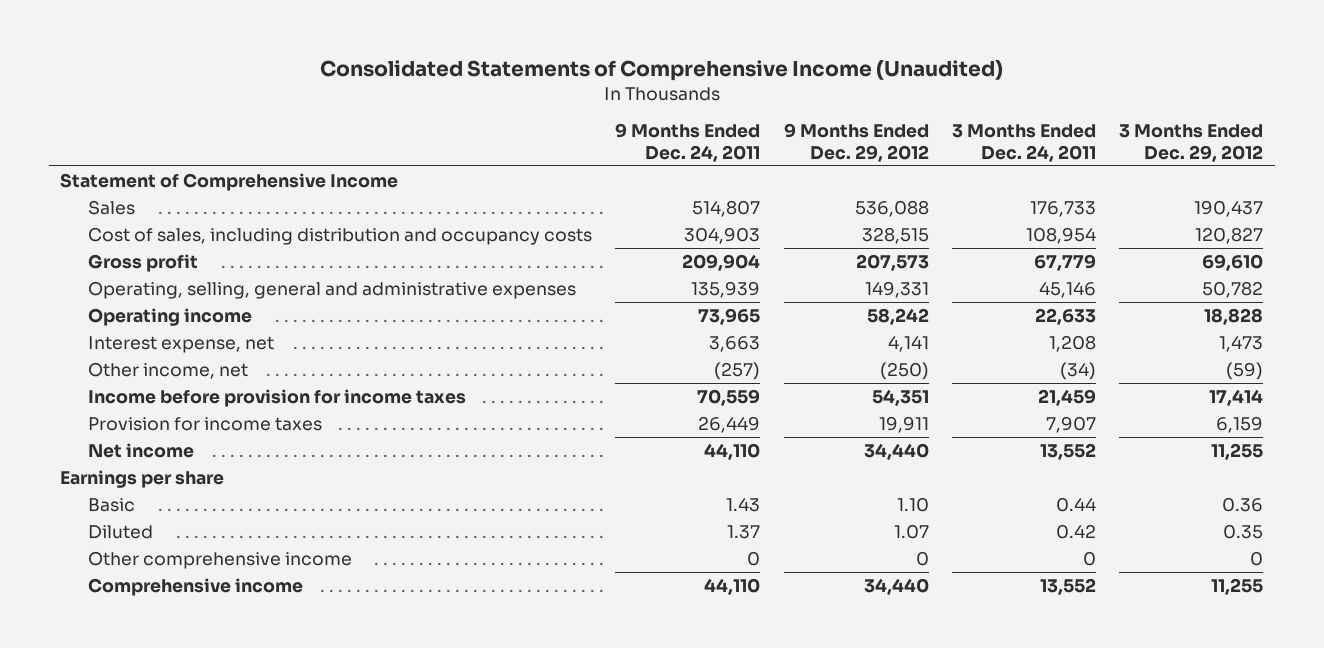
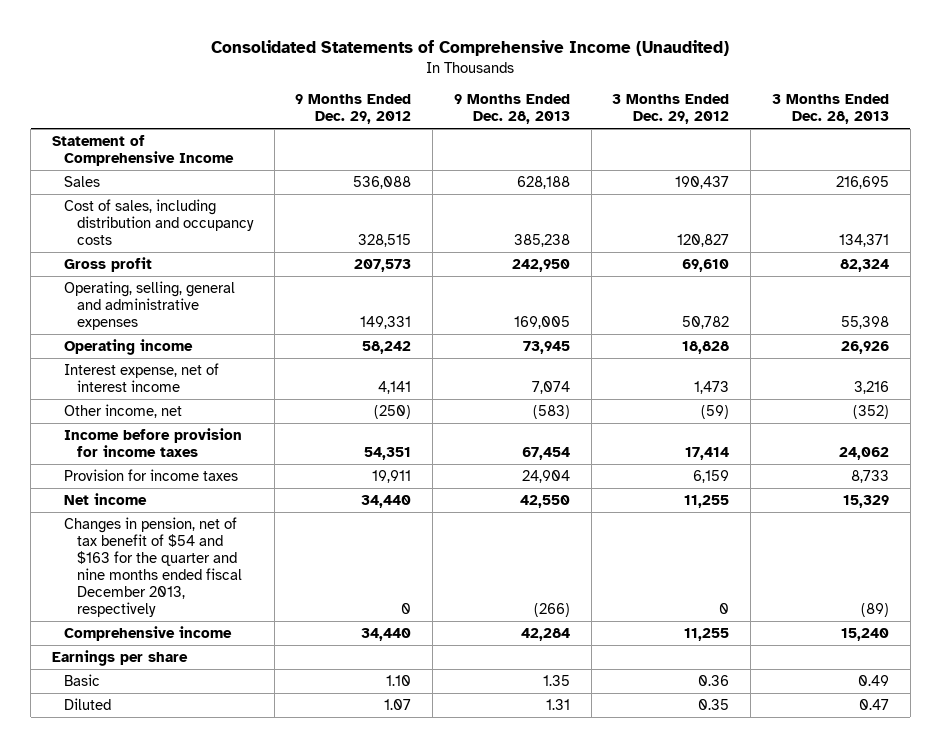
[615,123,761,163] 9 Months Ended Dec. 24, 2011 -> none
[951,124,1096,163] 3 Months Ended Dec. 24, 2011 -> none
none -> [453,94,570,125] 9 Months Ended Dec. 28, 2013
none -> [771,94,889,125] 3 Months Ended Dec. 28, 2013
[87,335,274,353] Interest expense, net -> [64,363,220,393] Interest expense, net of interest income
none -> [64,517,242,618] Changes in pension, net of tax benefit of $54 and $163 for the quarter and nine months ended fiscal December 2013, respectively
[87,577,303,596] Comprehensive income -> [64,626,233,642] Comprehensive income
[87,550,352,569] Other comprehensive income -> none

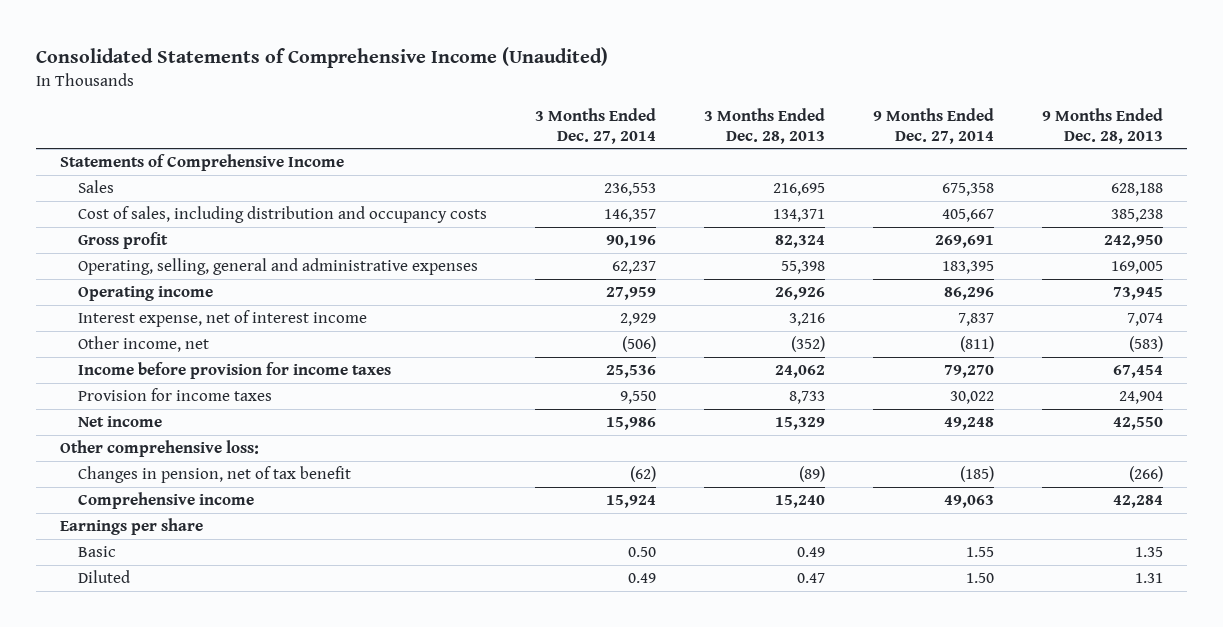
[295,94,412,125] 9 Months Ended Dec. 29, 2012 -> none
[612,94,730,125] 3 Months Ended Dec. 29, 2012 -> none
none -> [535,107,657,144] 3 Months Ended Dec. 27, 2014
none -> [872,107,994,144] 9 Months Ended Dec. 27, 2014
[52,135,235,167] Statement of Comprehensive Income -> [60,154,345,172] Statements of Comprehensive Income
none -> [60,440,260,458] Other comprehensive loss:
[64,517,242,618] Changes in pension, net of tax benefit of $54 and $163 for the quarter and nine months ended fiscal December 2013, respectively -> [78,466,352,484] Changes in pension, net of tax benefit

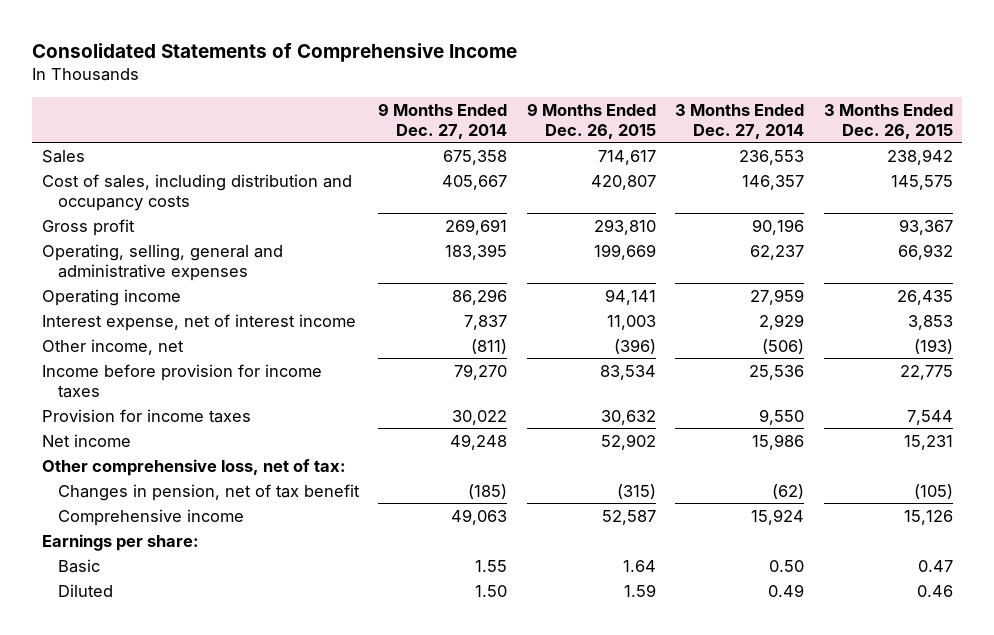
[36,46,609,68] Consolidated Statements of Comprehensive Income (Unaudited) -> [31,42,517,62] Consolidated Statements of Comprehensive Income
[704,107,826,144] 3 Months Ended Dec. 28, 2013 -> none
[1041,107,1163,144] 9 Months Ended Dec. 28, 2013 -> none
none -> [526,102,656,139] 9 Months Ended Dec. 26, 2015
none -> [823,103,953,139] 3 Months Ended Dec. 26, 2015
[60,154,345,172] Statements of Comprehensive Income -> none
[60,440,260,458] Other comprehensive loss: -> [41,458,346,476] Other comprehensive loss, net of tax:
[60,518,204,536] Earnings per share -> [41,533,199,551] Earnings per share:

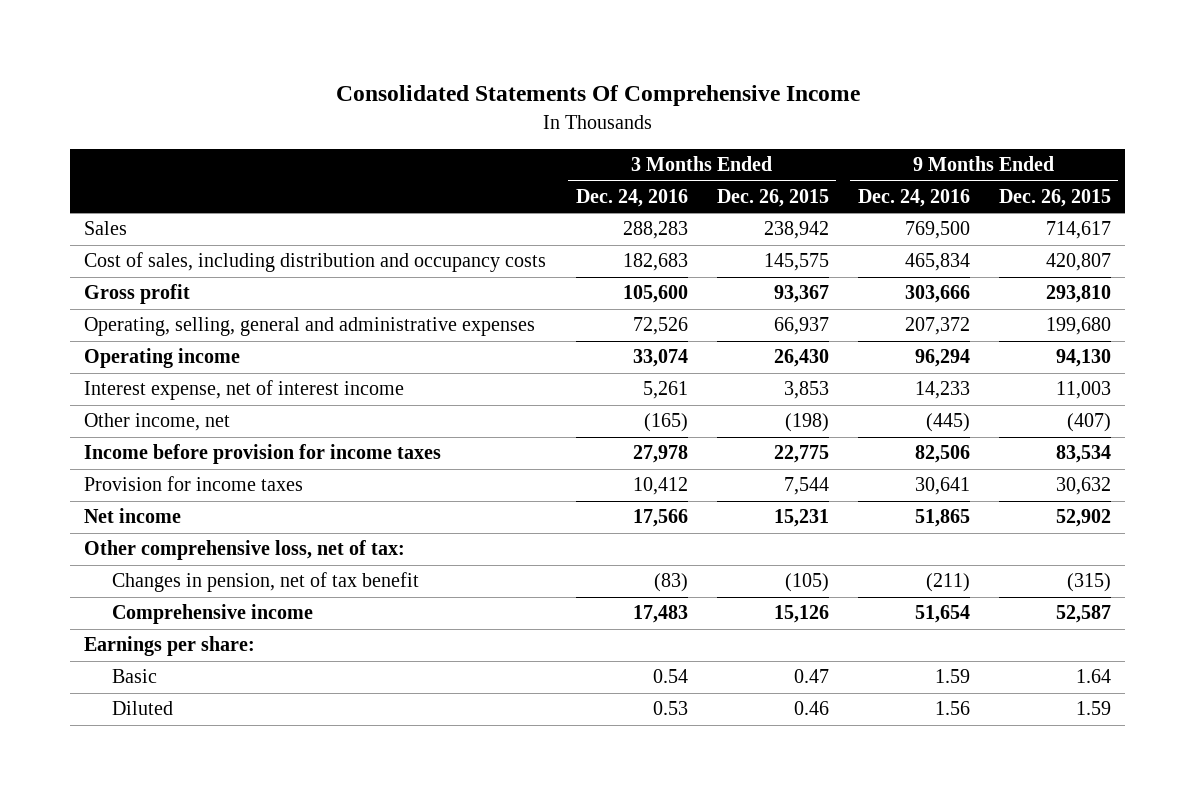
[31,42,517,62] Consolidated Statements of Comprehensive Income -> [335,85,860,107] Consolidated Statements Of Comprehensive Income
[378,102,508,139] 9 Months Ended Dec. 27, 2014 -> none
[675,103,805,139] 3 Months Ended Dec. 27, 2014 -> none
none -> [575,188,688,207] Dec. 24, 2016
none -> [857,188,970,207] Dec. 24, 2016
[593,243,656,260] 199,669 -> [1045,317,1111,336] 199,680
[897,243,953,260] 66,932 -> [773,317,829,336] 66,937
[604,288,656,305] 94,141 -> [1055,349,1111,368] 94,130
[896,289,953,305] 26,435 -> [773,349,829,368] 26,430
[613,338,656,354] (396) -> [1066,413,1111,433] (407)
[913,338,953,354] (193) -> [784,413,829,433] (198)

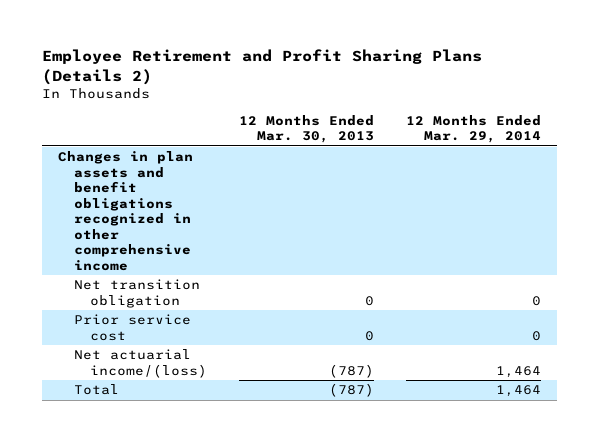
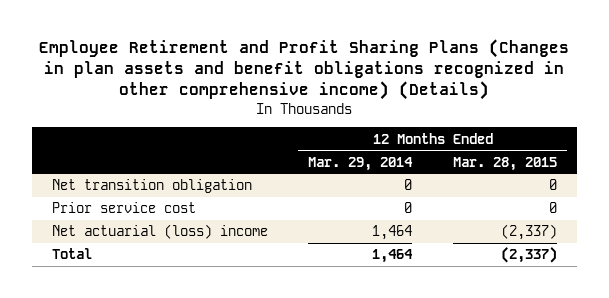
[41,49,482,85] Employee Retirement and Profit Sharing Plans (Details 2) -> [39,38,570,101] Employee Retirement and Profit Sharing Plans (Changes in plan assets and benefit obligations recognized in other comprehensive income) (Details)
[238,114,374,144] 12 Months Ended Mar. 30, 2013 -> none
none -> [452,156,557,171] Mar. 28, 2015
[57,151,193,271] Changes in plan assets and benefit obligations recognized in other comprehensive income -> none
[73,349,207,378] Net actuarial income/(loss) -> [51,224,268,240] Net actuarial (loss) income

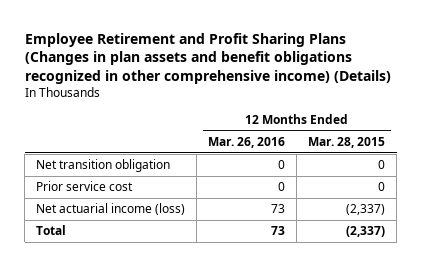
[308,156,414,171] Mar. 29, 2014 -> none
none -> [208,137,286,149] Mar. 26, 2016
[51,224,268,240] Net actuarial (loss) income -> [36,203,186,216] Net actuarial income (loss)

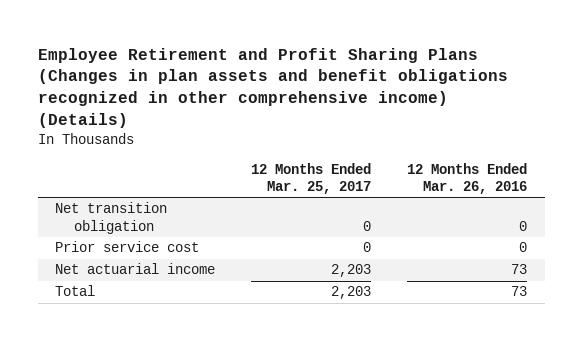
[308,137,386,149] Mar. 28, 2015 -> none
none -> [251,162,372,195] 12 Months Ended Mar. 25, 2017
[36,203,186,216] Net actuarial income (loss) -> [55,263,216,275] Net actuarial income

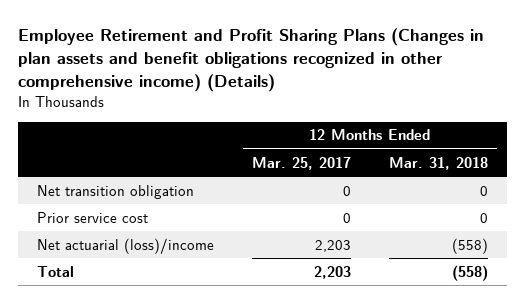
[406,162,527,195] 12 Months Ended Mar. 26, 2016 -> none
none -> [388,156,488,170] Mar. 31, 2018
[55,263,216,275] Net actuarial income -> [37,237,215,254] Net actuarial (loss)/income

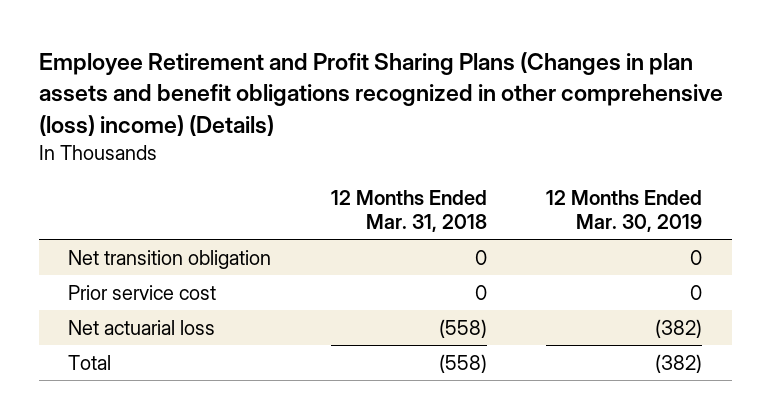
[18,28,485,92] Employee Retirement and Profit Sharing Plans (Changes in plan assets and benefit obligations recognized in other comprehensive income) (Details) -> [38,52,723,136] Employee Retirement and Profit Sharing Plans (Changes in plan assets and benefit obligations recognized in other comprehensive (loss) income) (Details)
[252,156,352,170] Mar. 25, 2017 -> none
none -> [546,190,703,232] 12 Months Ended Mar. 30, 2019
[37,237,215,254] Net actuarial (loss)/income -> [68,320,216,336] Net actuarial loss

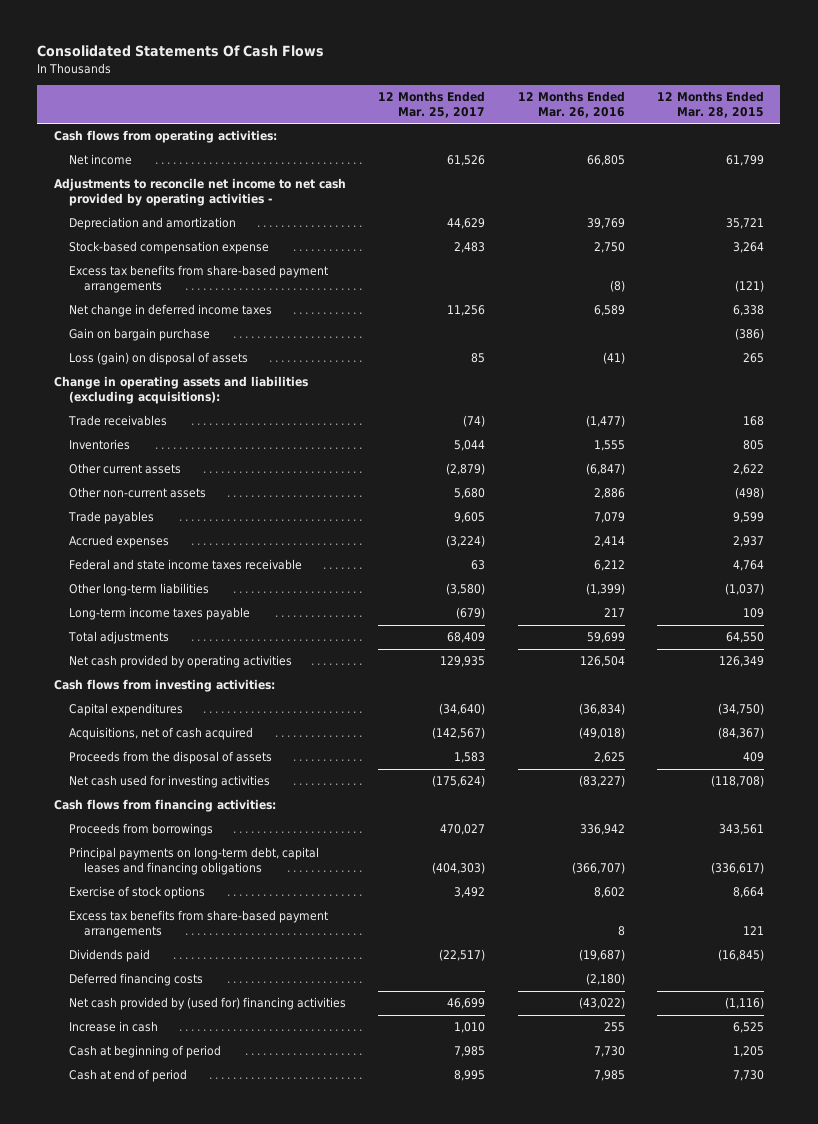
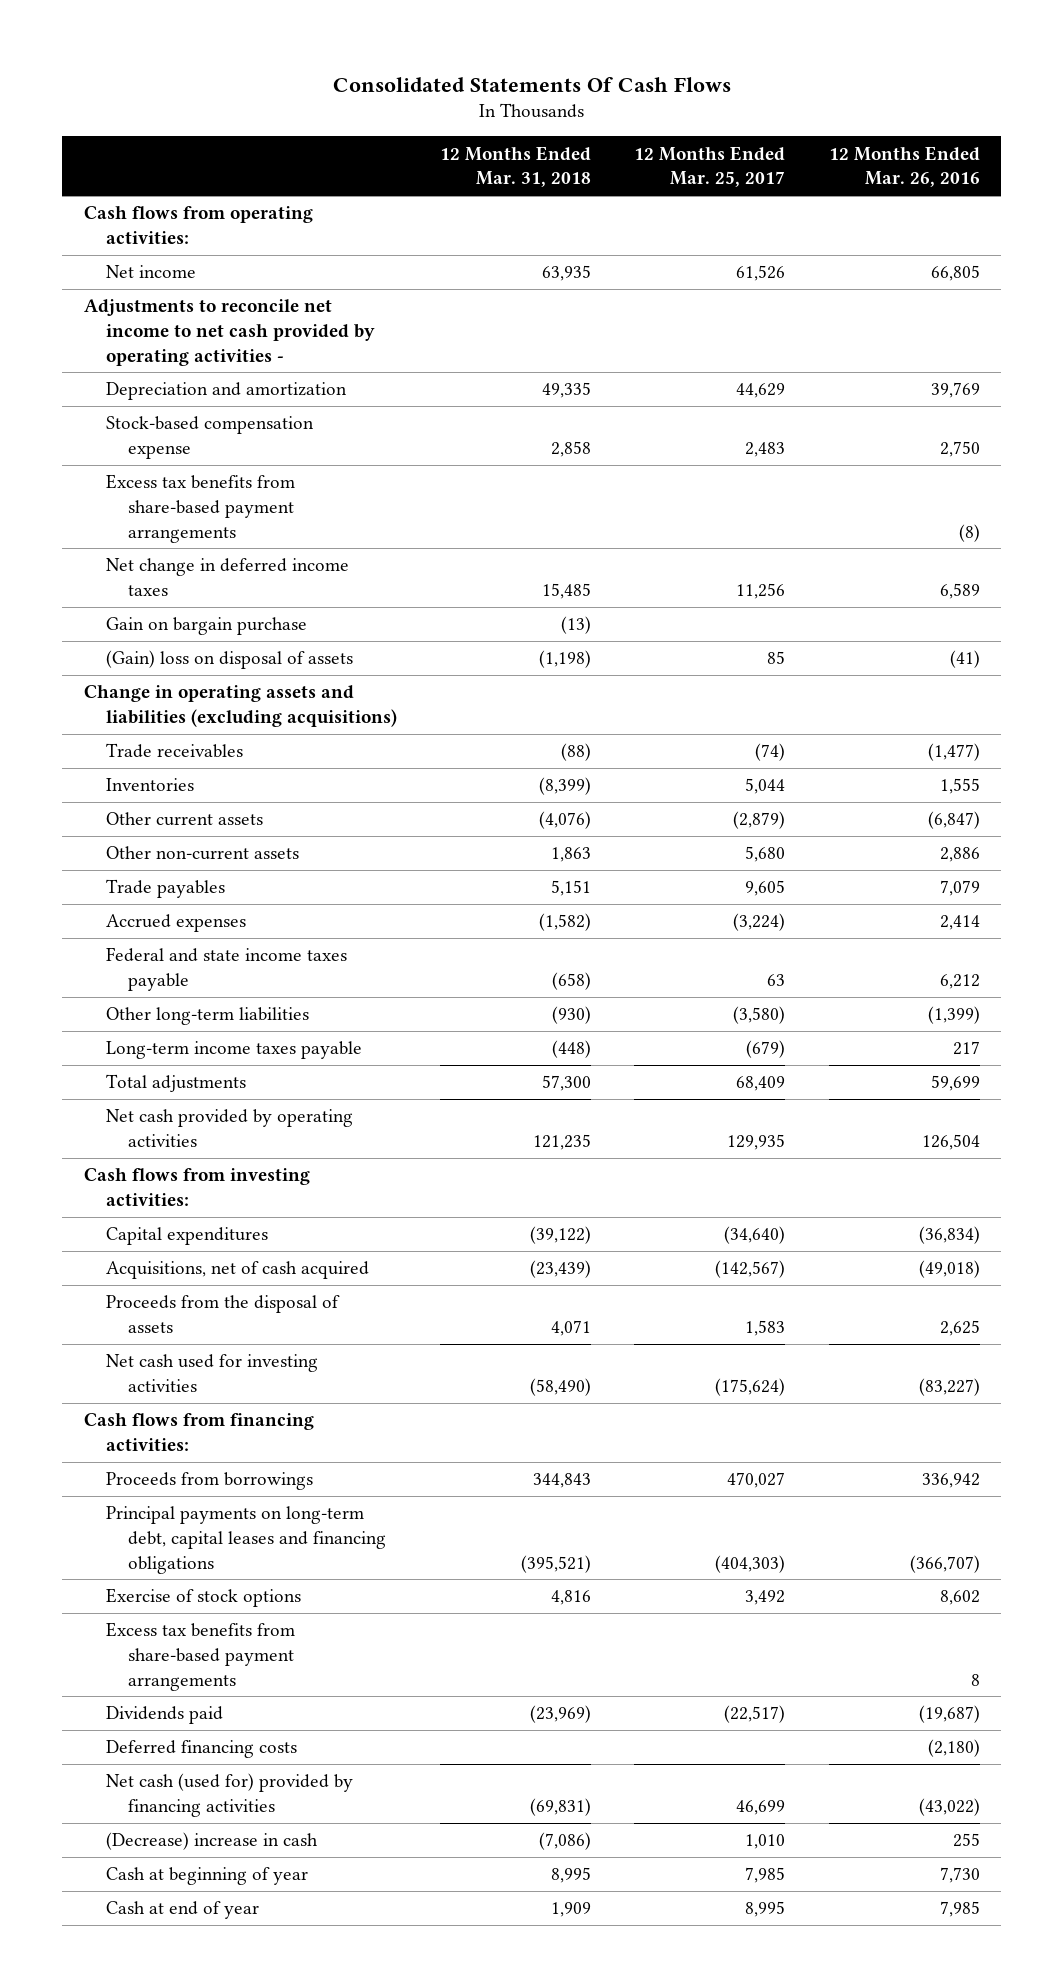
[657,91,765,118] 12 Months Ended Mar. 28, 2015 -> none
none -> [440,145,592,188] 12 Months Ended Mar. 31, 2018
[68,352,248,366] Loss (gain) on disposal of assets -> [105,650,353,670] (Gain) loss on disposal of assets
[53,376,308,405] Change in operating assets and liabilities (excluding acquisitions): -> [83,685,397,727] Change in operating assets and liabilities (excluding acquisitions)
[68,559,302,571] Federal and state income taxes receivable -> [105,947,347,991] Federal and state income taxes payable
[68,997,346,1011] Net cash provided by (used for) financing activities -> [105,1773,353,1817] Net cash (used for) provided by financing activities
[68,1021,158,1033] Increase in cash -> [105,1832,318,1851] (Decrease) increase in cash
[68,1045,221,1059] Cash at beginning of period -> [105,1867,308,1886] Cash at beginning of year
[68,1069,187,1083] Cash at end of period -> [105,1901,259,1920] Cash at end of year

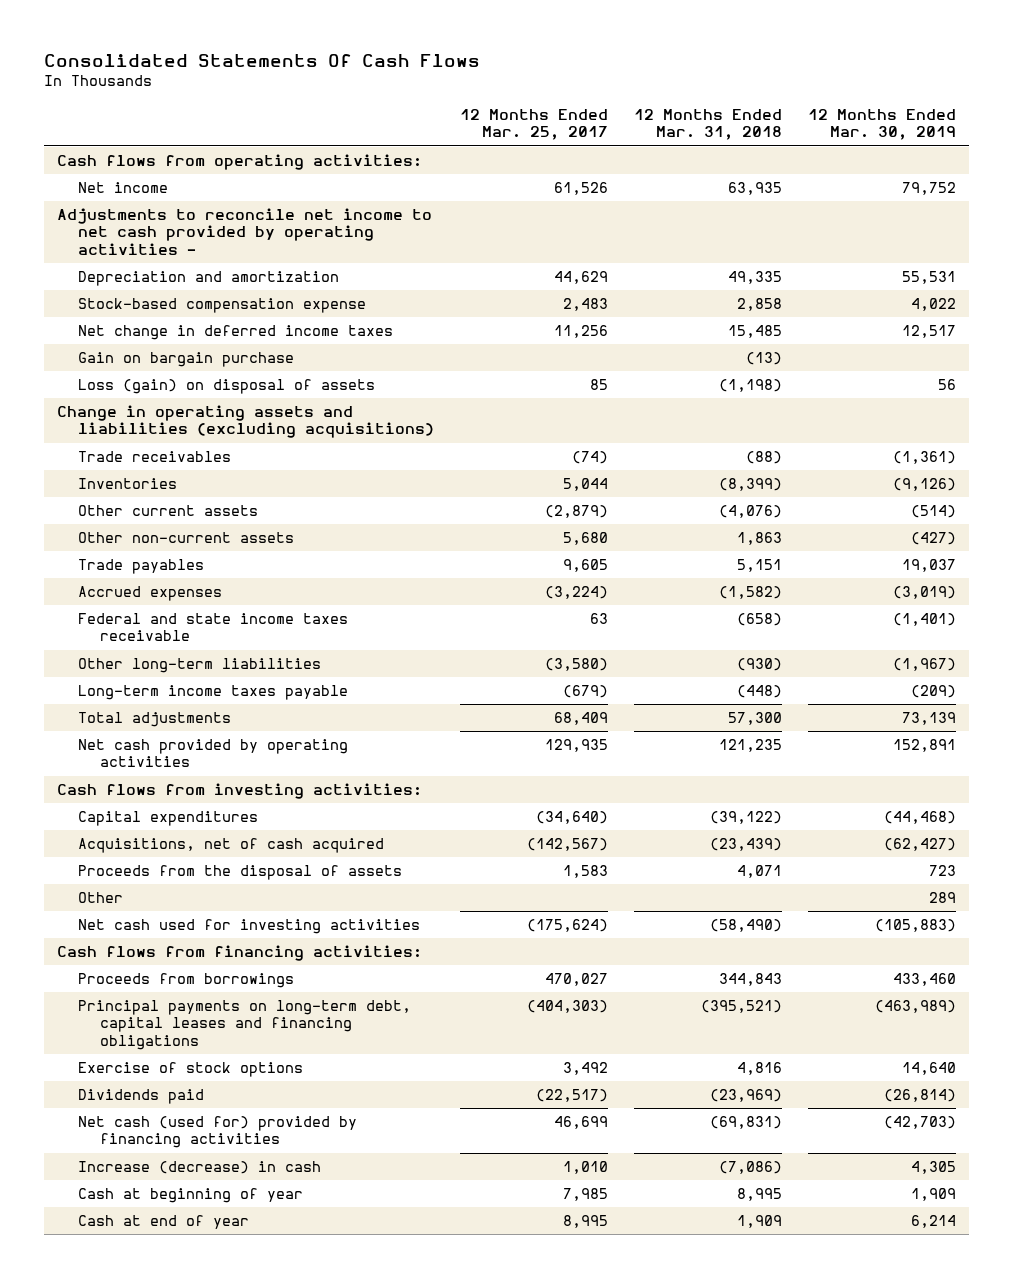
[828,145,980,188] 12 Months Ended Mar. 26, 2016 -> none
none -> [808,109,957,141] 12 Months Ended Mar. 30, 2019
[105,474,295,543] Excess tax benefits from share-based payment arrangements -> none
[105,650,353,670] (Gain) loss on disposal of assets -> [78,379,376,395] Loss (gain) on disposal of assets
[105,947,347,991] Federal and state income taxes payable -> [78,613,349,642] Federal and state income taxes receivable
none -> [78,892,124,904] Other
[105,1622,295,1691] Excess tax benefits from share-based payment arrangements -> none
[105,1740,297,1759] Deferred financing costs -> none
[105,1832,318,1851] (Decrease) increase in cash -> [78,1161,322,1175] Increase (decrease) in cash

